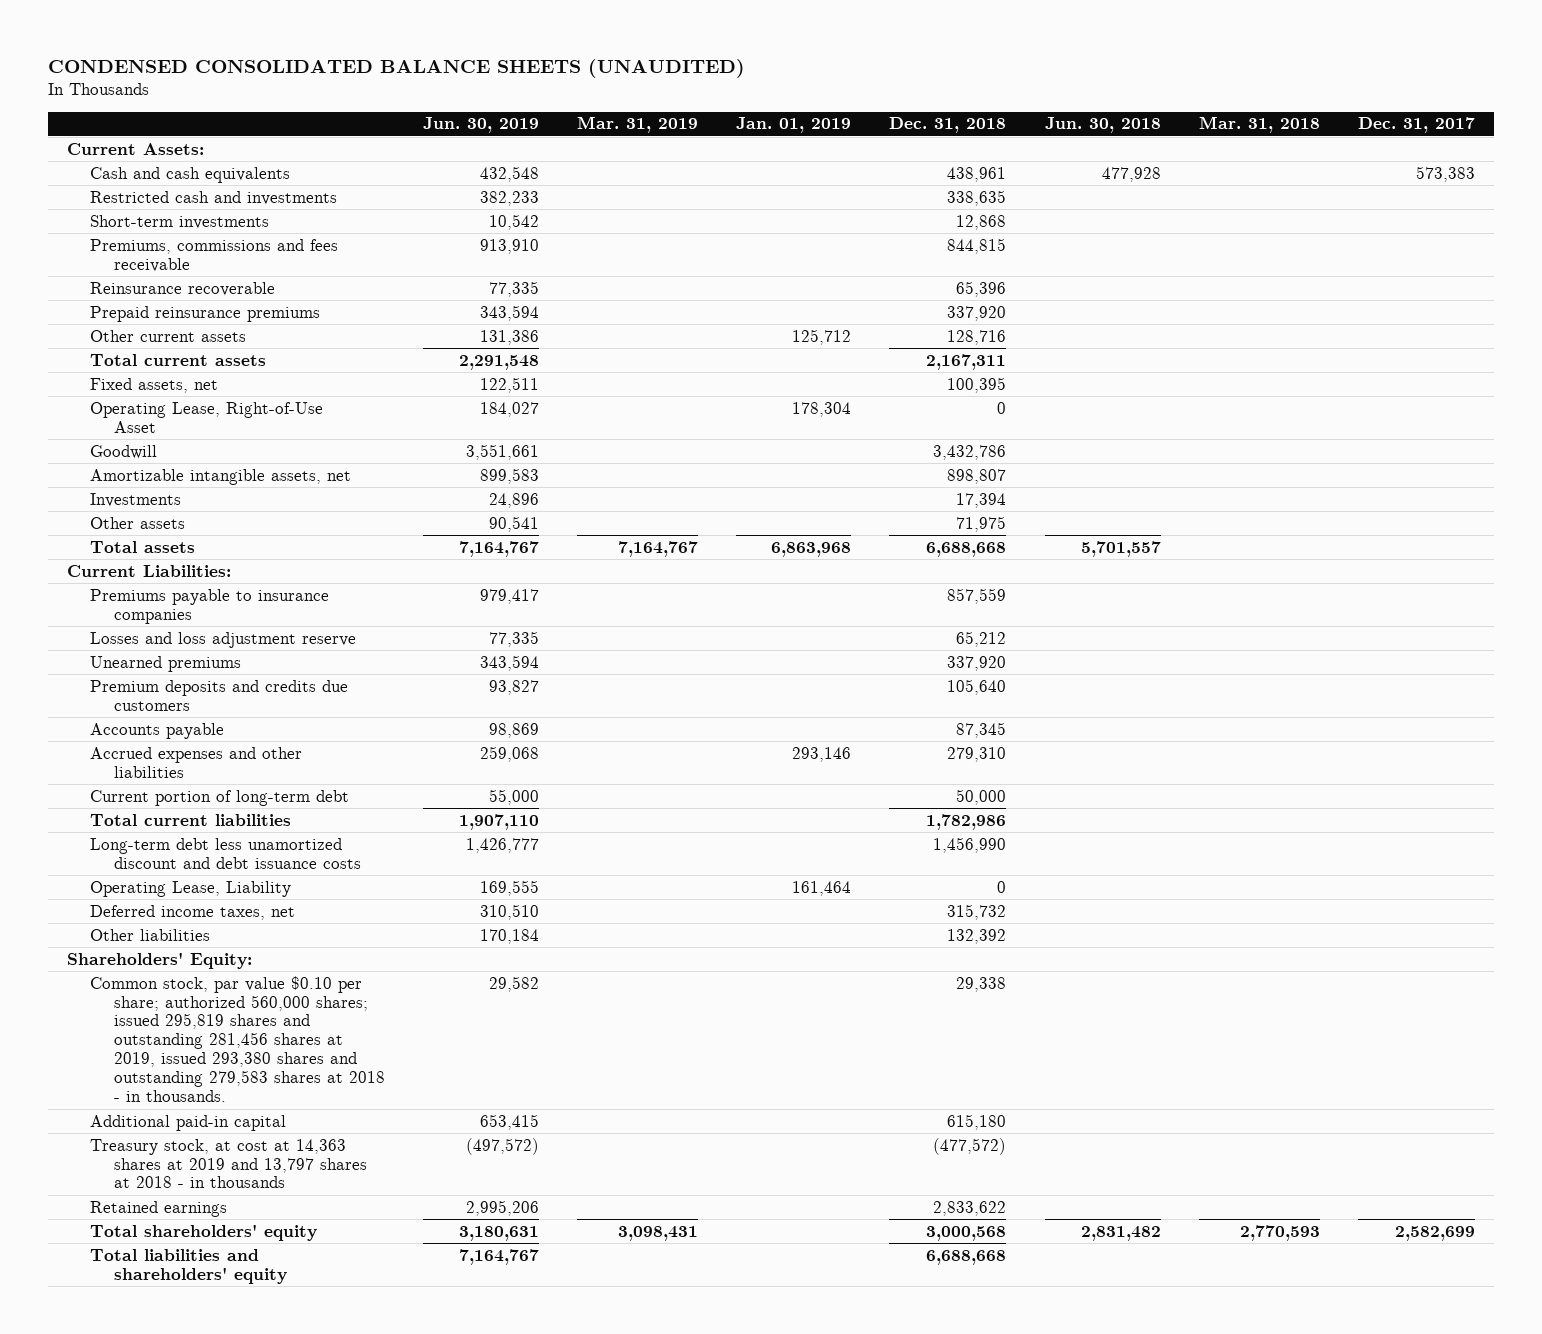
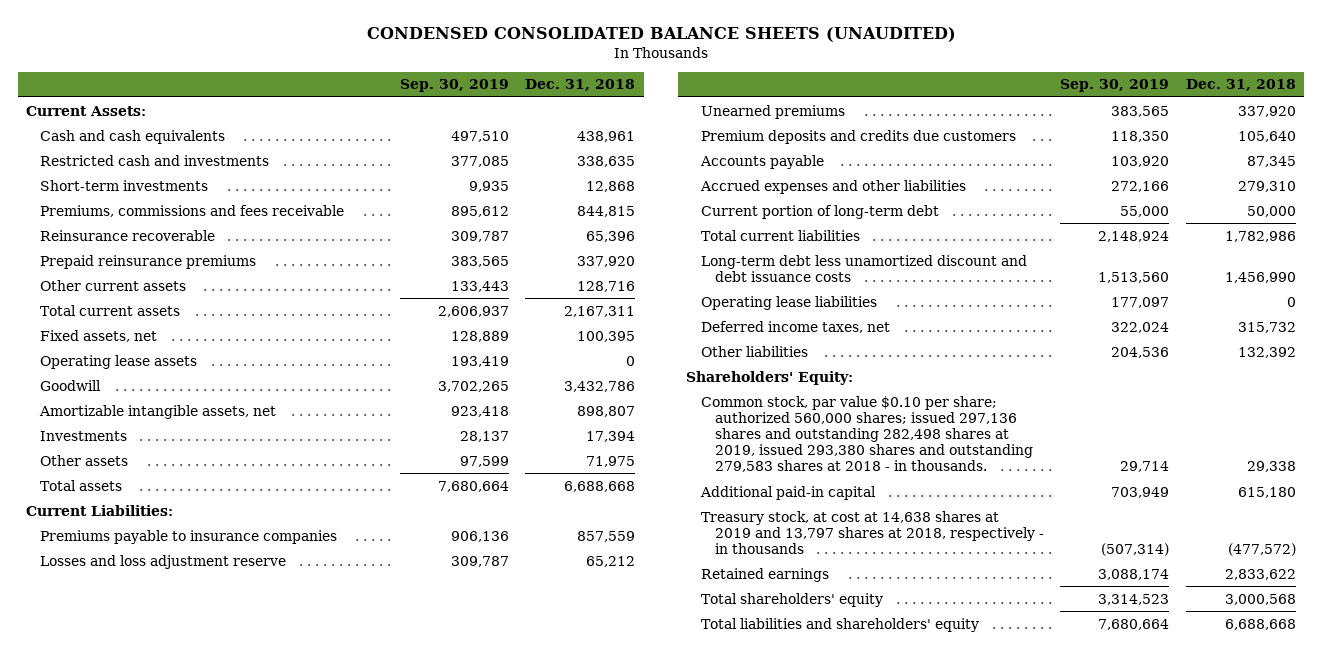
[422,117,539,134] Jun. 30, 2019 -> none
[577,116,699,134] Mar. 31, 2019 -> none
[736,117,852,134] Jan. 01, 2019 -> none
[1044,117,1161,134] Jun. 30, 2018 -> none
[1198,116,1320,134] Mar. 31, 2018 -> none
[1357,117,1475,134] Dec. 31, 2017 -> none
none -> [399,79,509,93] Sep. 30, 2019
[90,401,324,433] Operating Lease, Right-of-Use Asset -> [40,354,198,369] Operating lease assets
[90,880,292,897] Operating Lease, Liability -> [700,295,877,310] Operating lease liabilities
[90,975,385,1103] Common stock, par value $0.10 per share; authorized 560,000 shares; issued 295,819 shares and outstanding 281,456 shares at 2019, issued 293,380 shares and outstanding 279,583 shares at 2018 - in thousands. -> [700,395,1033,473] Common stock, par value $0.10 per share; authorized 560,000 shares; issued 297,136 shares and outstanding 282,498 shares at 2019, issued 293,380 shares and outstanding 279,583 shares at 2018 - in thousands.
[90,1138,367,1189] Treasury stock, at cost at 14,363 shares at 2019 and 13,797 shares at 2018 - in thousands -> [700,510,1044,554] Treasury stock, at cost at 14,638 shares at 2019 and 13,797 shares at 2018, respectively - in thousands

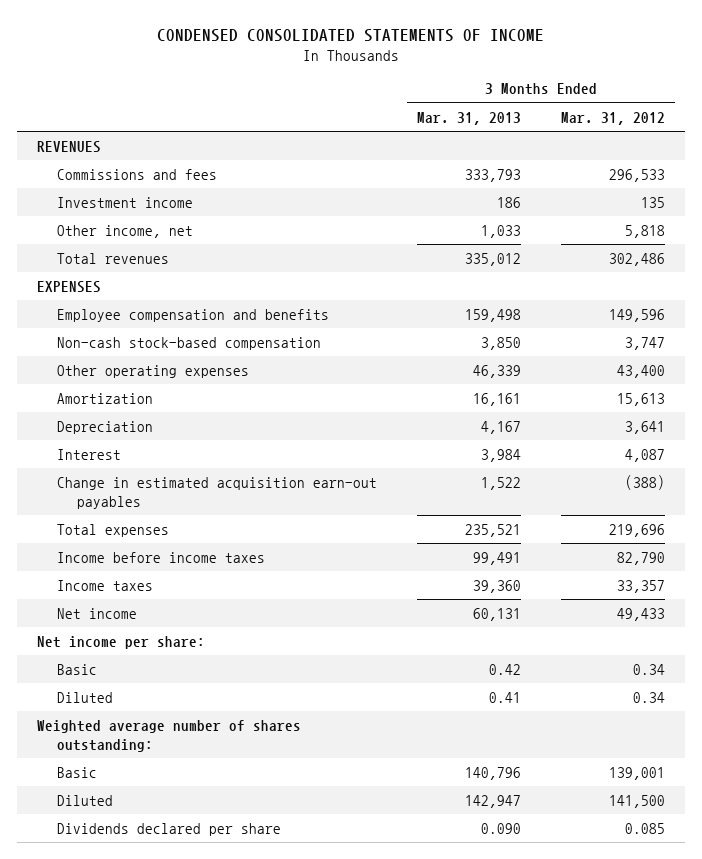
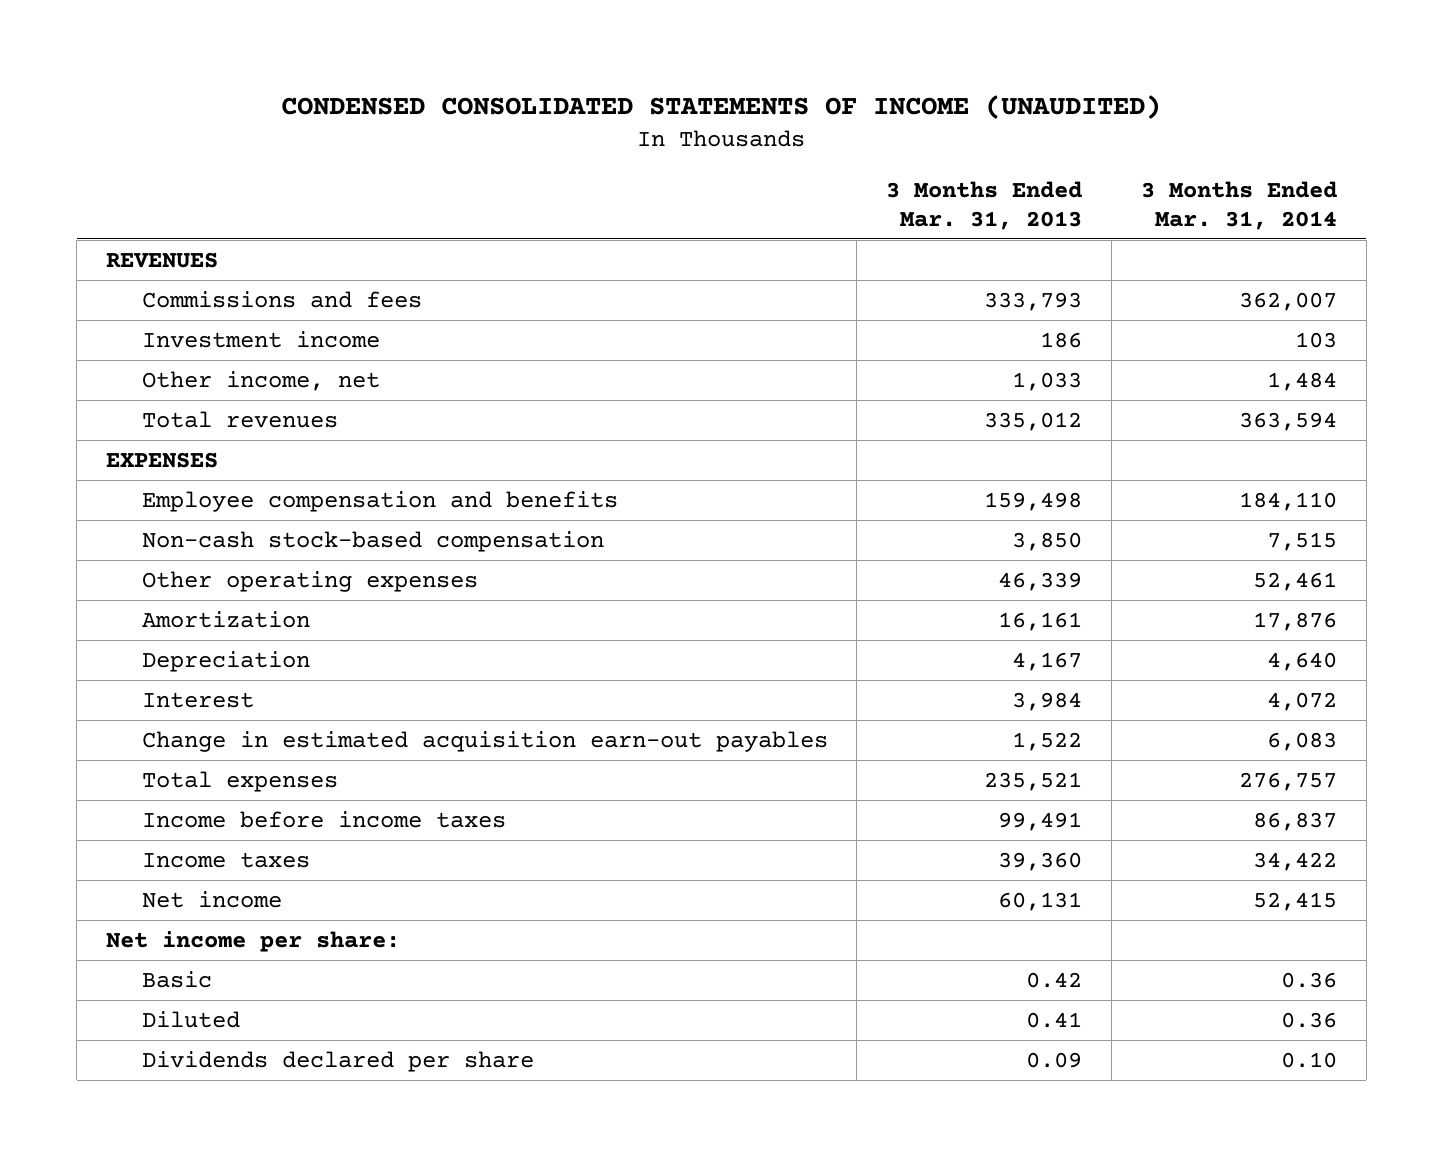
[156,28,544,42] CONDENSED CONSOLIDATED STATEMENTS OF INCOME -> [281,94,1162,119] CONDENSED CONSOLIDATED STATEMENTS OF INCOME (UNAUDITED)
[560,111,665,125] Mar. 31, 2012 -> none
none -> [1140,180,1337,230] 3 Months Ended Mar. 31, 2014
[37,719,302,752] Weighted average number of shares outstanding: -> none
[57,766,98,778] Basic -> none
[57,794,114,806] Diluted -> none
[481,822,522,834] 0.090 -> [1026,1051,1083,1068] 0.09

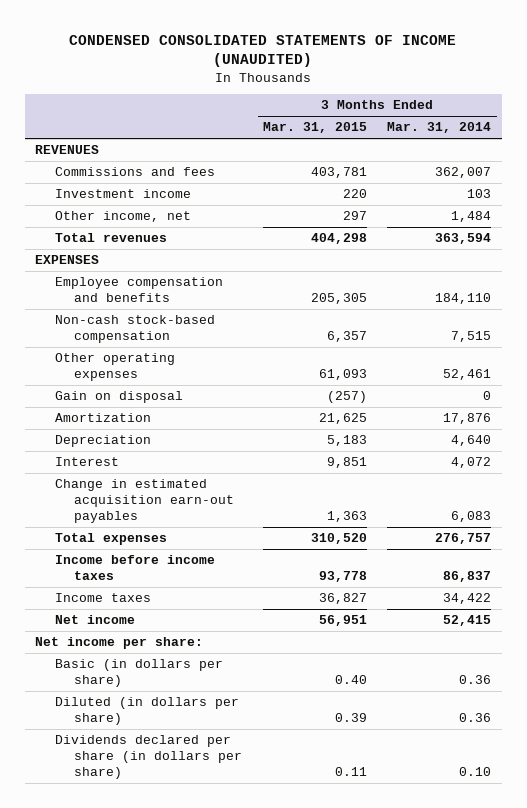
[886,180,1083,230] 3 Months Ended Mar. 31, 2013 -> none
none -> [262,122,367,134] Mar. 31, 2015
none -> [54,391,183,404] Gain on disposal
[141,970,212,988] Basic -> [54,659,223,687] Basic (in dollars per share)
[141,1010,240,1028] Diluted -> [54,697,239,725] Diluted (in dollars per share)
[141,1050,534,1072] Dividends declared per share -> [54,735,243,779] Dividends declared per share (in dollars per share)

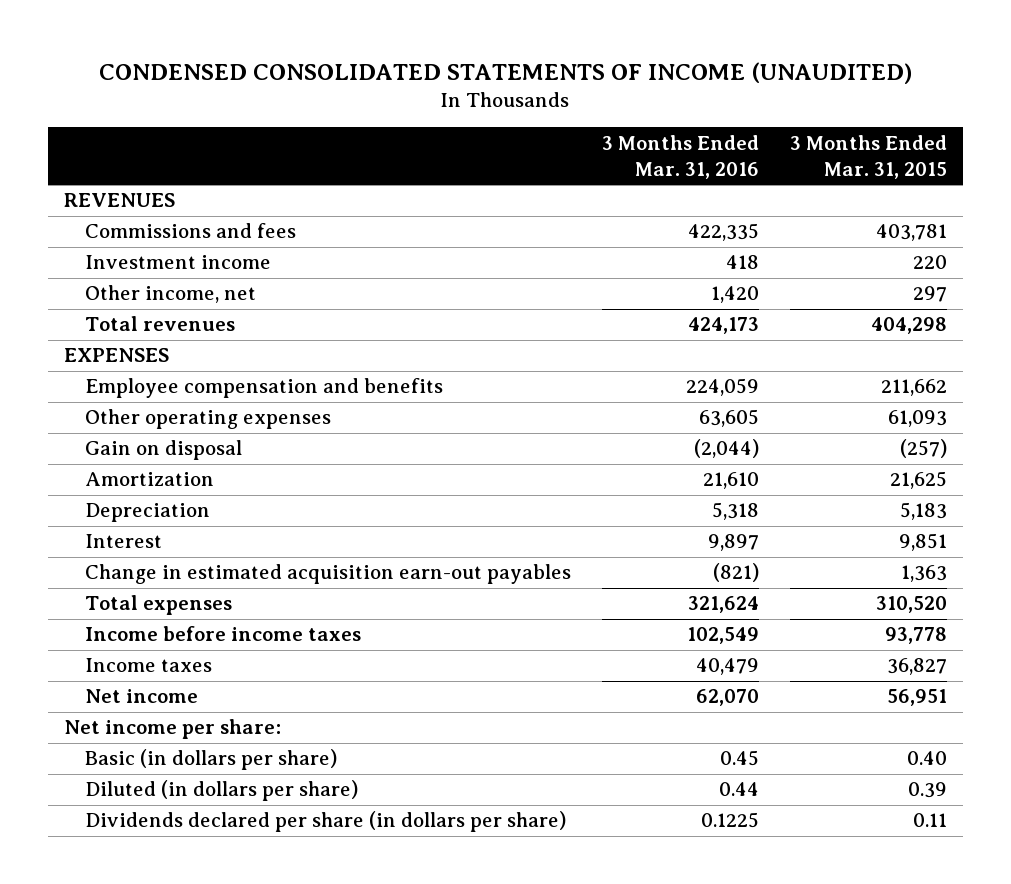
[387,122,492,134] Mar. 31, 2014 -> none
none -> [602,134,760,179] 3 Months Ended Mar. 31, 2016
[54,315,215,343] Non-cash stock-based compensation -> none
[310,292,367,304] 205,305 -> [881,379,948,397] 211,662

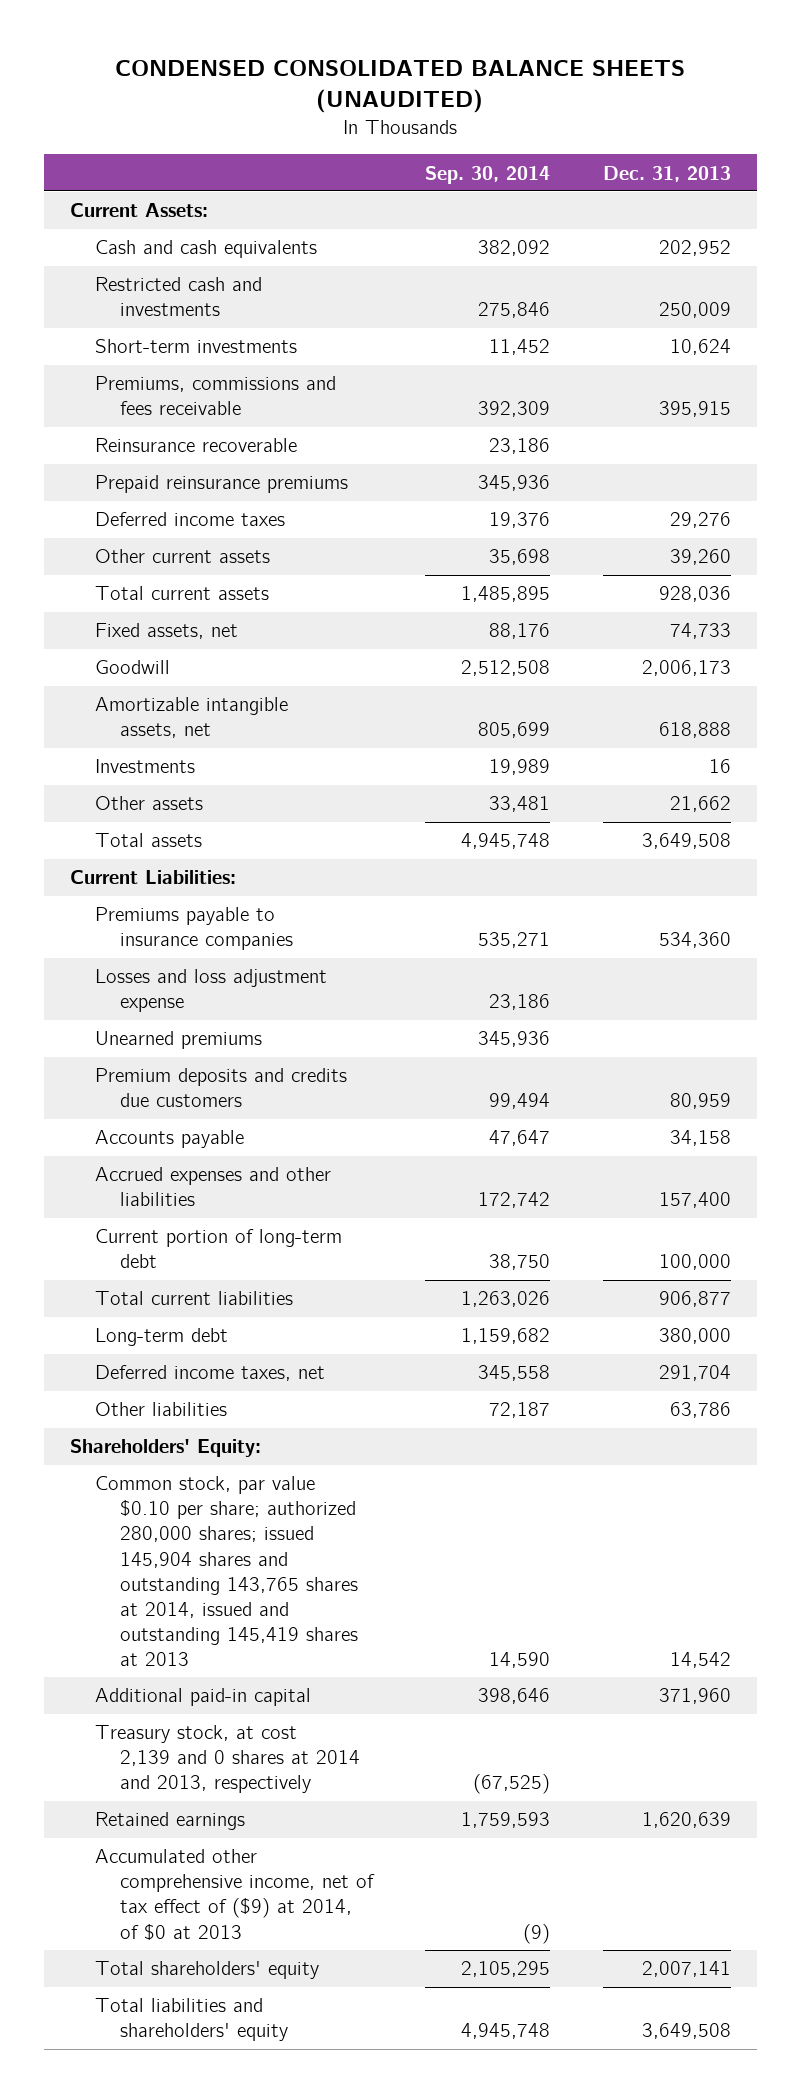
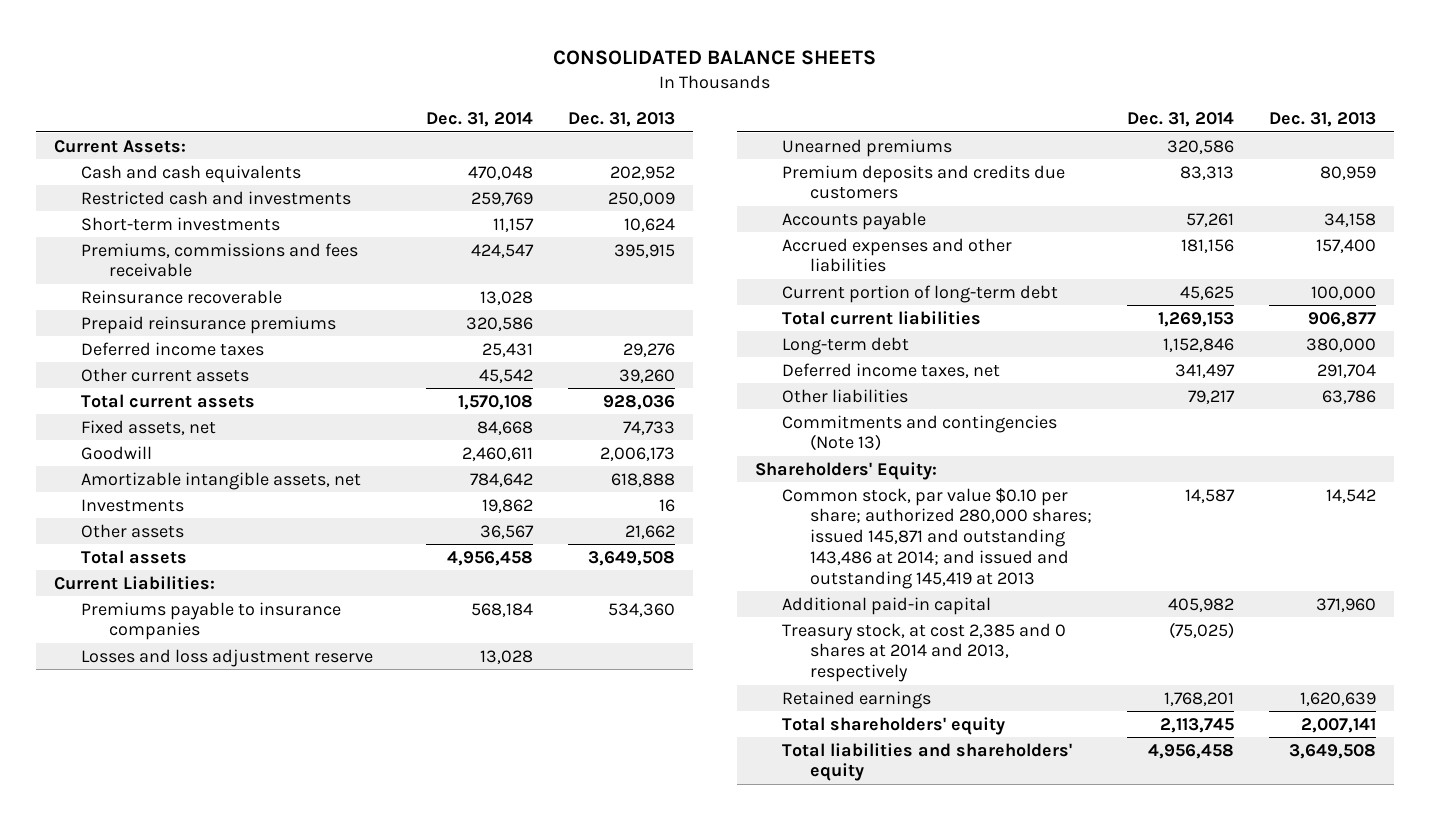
[115,59,686,113] CONDENSED CONSOLIDATED BALANCE SHEETS (UNAUDITED) -> [552,49,876,65] CONSOLIDATED BALANCE SHEETS
[425,165,551,184] Sep. 30, 2014 -> none
none -> [426,112,534,128] Dec. 31, 2014
[95,969,328,1013] Losses and loss adjustment expense -> [81,648,374,667] Losses and loss adjustment reserve
none -> [782,414,1058,452] Commitments and contingencies (Note 13)
[95,1476,359,1666] Common stock, par value $0.10 per share; authorized 280,000 shares; issued 145,904 shares and outstanding 143,765 shares at 2014, issued and outstanding 145,419 shares at 2013 -> [782,487,1093,590] Common stock, par value $0.10 per share; authorized 280,000 shares; issued 145,871 and outstanding 143,486 at 2014; and issued and outstanding 145,419 at 2013
[95,1725,361,1794] Treasury stock, at cost 2,139 and 0 shares at 2014 and 2013, respectively -> [782,622,1067,683] Treasury stock, at cost 2,385 and 0 shares at 2014 and 2013, respectively
[95,1849,376,1940] Accumulated other comprehensive income, net of tax effect of ($9) at 2014, of $0 at 2013 -> none

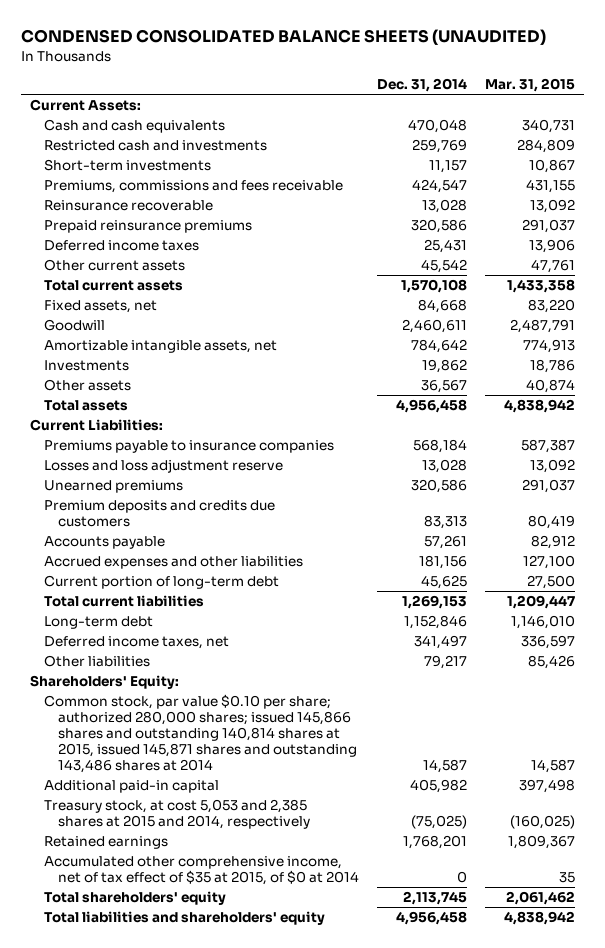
[552,49,876,65] CONSOLIDATED BALANCE SHEETS -> [20,29,546,46] CONDENSED CONSOLIDATED BALANCE SHEETS (UNAUDITED)
[568,112,676,128] Dec. 31, 2013 -> none
none -> [484,78,575,93] Mar. 31, 2015
[782,414,1058,452] Commitments and contingencies (Note 13) -> none
[782,487,1093,590] Common stock, par value $0.10 per share; authorized 280,000 shares; issued 145,871 and outstanding 143,486 at 2014; and issued and outstanding 145,419 at 2013 -> [43,693,357,773] Common stock, par value $0.10 per share; authorized 280,000 shares; issued 145,866 shares and outstanding 140,814 shares at 2015, issued 145,871 shares and outstanding 143,486 shares at 2014
[782,622,1067,683] Treasury stock, at cost 2,385 and 0 shares at 2014 and 2013, respectively -> [43,798,310,829] Treasury stock, at cost 5,053 and 2,385 shares at 2015 and 2014, respectively
none -> [43,855,359,885] Accumulated other comprehensive income, net of tax effect of $35 at 2015, of $0 at 2014

